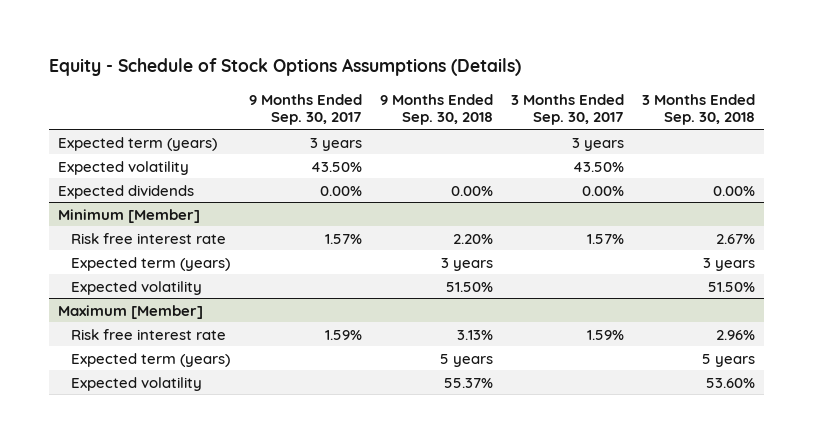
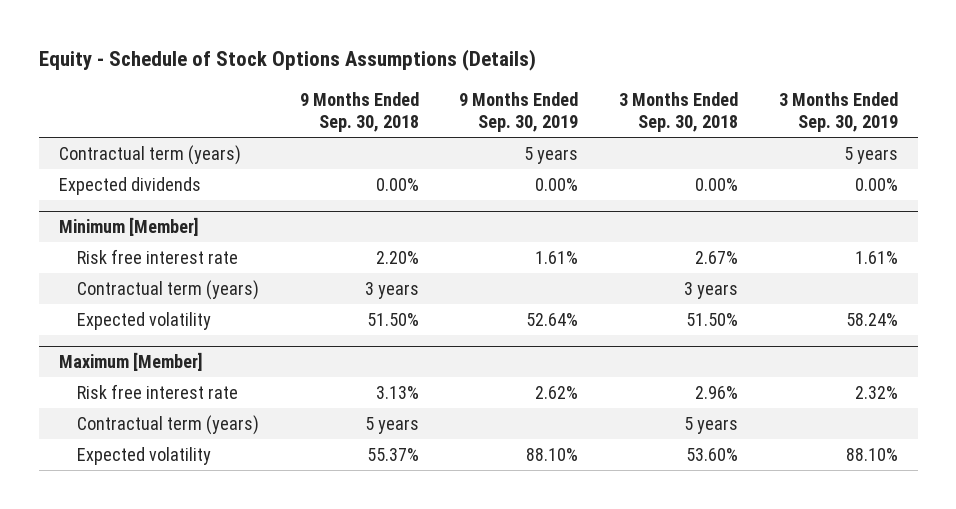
[248,94,362,126] 9 Months Ended Sep. 30, 2017 -> none
[511,94,625,126] 3 Months Ended Sep. 30, 2017 -> none
none -> [459,91,579,133] 9 Months Ended Sep. 30, 2019
none -> [778,91,898,133] 3 Months Ended Sep. 30, 2019
[58,160,190,175] Expected volatility -> none
[58,136,218,151] Expected term (years) -> [58,144,241,165] Contractual term (years)
[71,256,231,271] Expected term (years) -> [77,279,260,300] Contractual term (years)
[71,352,231,367] Expected term (years) -> [77,414,260,435] Contractual term (years)

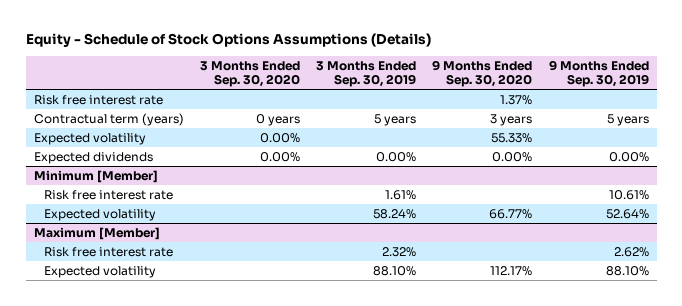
[299,91,419,133] 9 Months Ended Sep. 30, 2018 -> none
[618,91,738,133] 3 Months Ended Sep. 30, 2018 -> none
none -> [199,60,300,88] 3 Months Ended Sep. 30, 2020
none -> [432,59,533,88] 9 Months Ended Sep. 30, 2020
none -> [33,94,163,105] Risk free interest rate
none -> [33,132,146,145] Expected volatility
[77,279,260,300] Contractual term (years) -> none
[535,250,579,264] 1.61% -> [608,189,649,200] 10.61%
[77,414,260,435] Contractual term (years) -> none

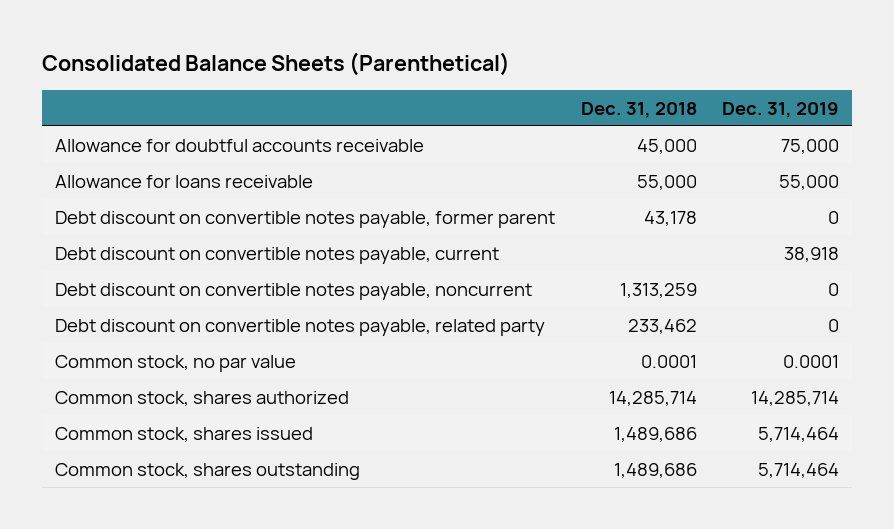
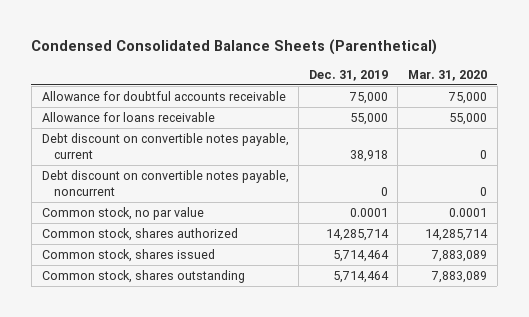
[41,52,510,77] Consolidated Balance Sheets (Parenthetical) -> [31,38,438,55] Condensed Consolidated Balance Sheets (Parenthetical)
[580,101,697,118] Dec. 31, 2018 -> none
none -> [408,69,488,81] Mar. 31, 2020
[54,210,555,228] Debt discount on convertible notes payable, former parent -> none
[54,318,545,336] Debt discount on convertible notes payable, related party -> none

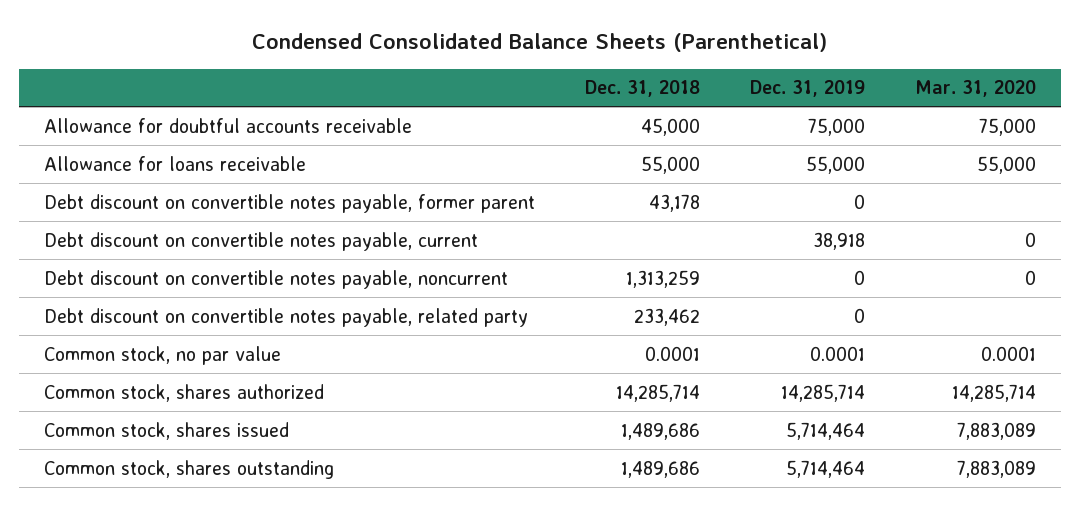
none -> [584,80,700,98] Dec. 31, 2018
none -> [43,193,535,213] Debt discount on convertible notes payable, former parent
none -> [43,307,528,327] Debt discount on convertible notes payable, related party

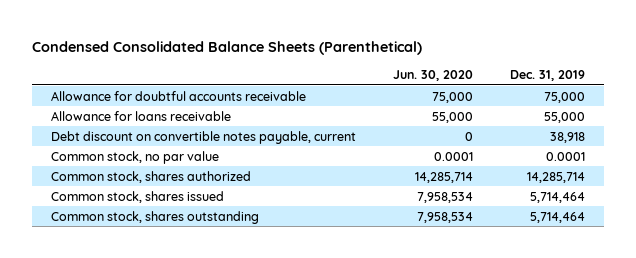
[584,80,700,98] Dec. 31, 2018 -> none
[914,80,1036,98] Mar. 31, 2020 -> none
none -> [392,70,473,82] Jun. 30, 2020
[43,193,535,213] Debt discount on convertible notes payable, former parent -> none
[43,269,508,289] Debt discount on convertible notes payable, noncurrent -> none
[43,307,528,327] Debt discount on convertible notes payable, related party -> none

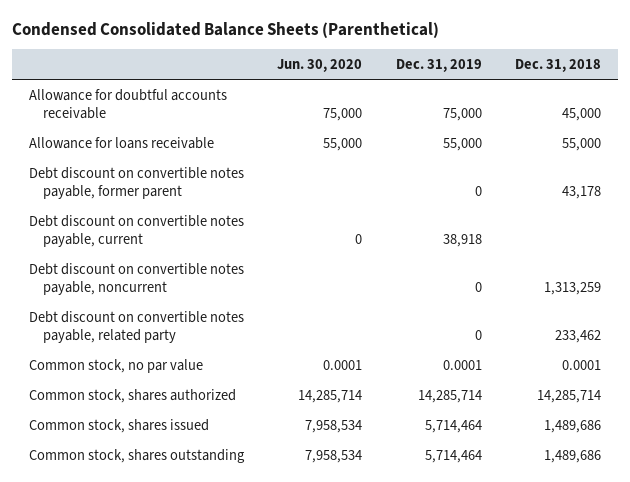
none -> [515,59,602,73] Dec. 31, 2018
none -> [28,166,244,199] Debt discount on convertible notes payable, former parent
none -> [28,262,244,295] Debt discount on convertible notes payable, noncurrent
none -> [28,310,244,343] Debt discount on convertible notes payable, related party

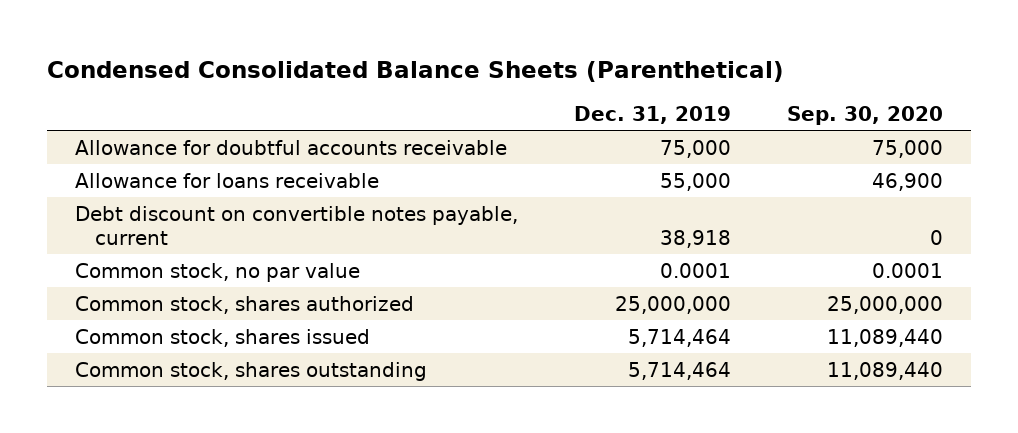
[277,59,363,73] Jun. 30, 2020 -> none
[515,59,602,73] Dec. 31, 2018 -> none
none -> [786,106,943,126] Sep. 30, 2020
[28,166,244,199] Debt discount on convertible notes payable, former parent -> none
[28,262,244,295] Debt discount on convertible notes payable, noncurrent -> none
[28,310,244,343] Debt discount on convertible notes payable, related party -> none
[417,389,482,403] 14,285,714 -> [615,295,732,314] 25,000,000

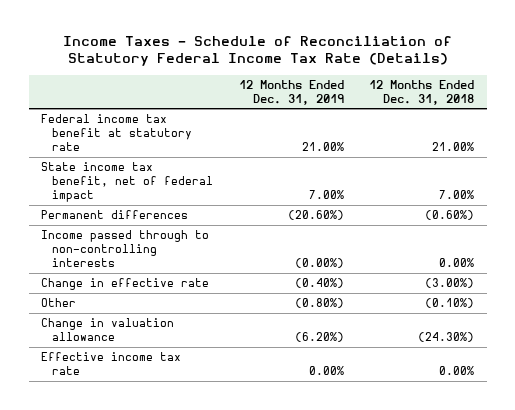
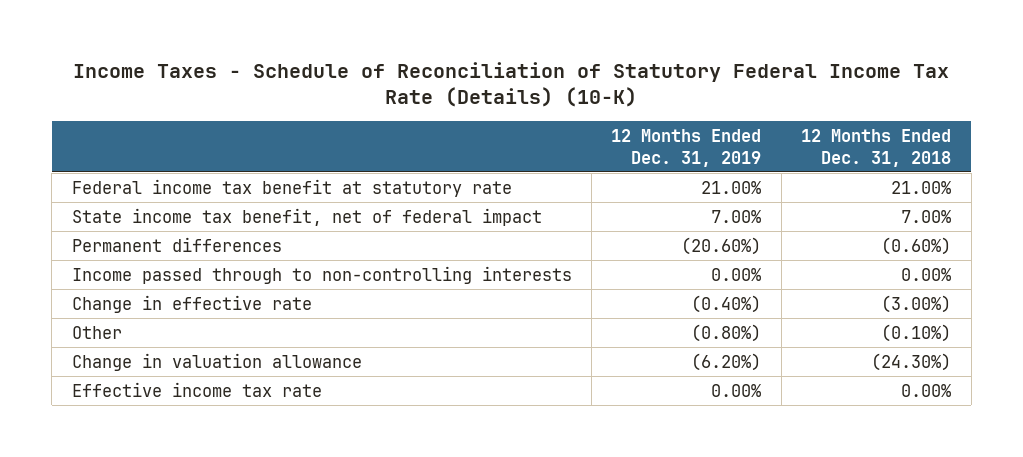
[62,36,452,67] Income Taxes - Schedule of Reconciliation of Statutory Federal Income Tax Rate (Details) -> [73,61,950,108] Income Taxes - Schedule of Reconciliation of Statutory Federal Income Tax Rate (Details) (10-K)
[294,258,344,269] (0.00%) -> [711,267,762,281] 0.00%

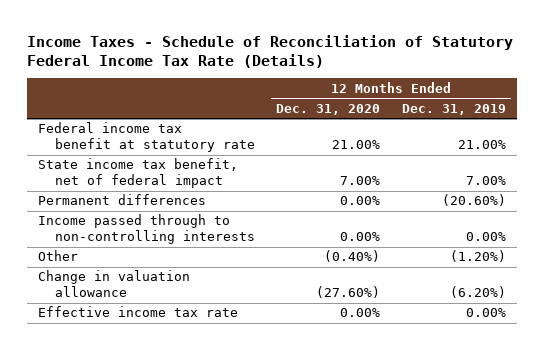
[73,61,950,108] Income Taxes - Schedule of Reconciliation of Statutory Federal Income Tax Rate (Details) (10-K) -> [27,34,514,69] Income Taxes - Schedule of Reconciliation of Statutory Federal Income Tax Rate (Details)
[801,128,952,167] 12 Months Ended Dec. 31, 2018 -> none
none -> [276,103,381,115] Dec. 31, 2020
[71,294,312,313] Change in effective rate -> none
[691,323,762,342] (0.80%) -> [449,250,506,263] (1.20%)

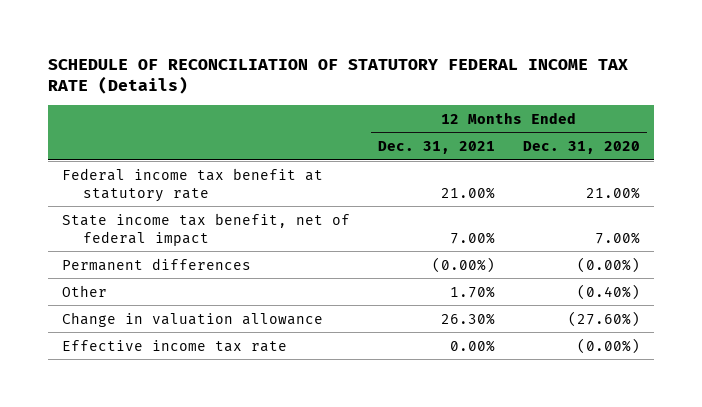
[27,34,514,69] Income Taxes - Schedule of Reconciliation of Statutory Federal Income Tax Rate (Details) -> [48,58,629,95] SCHEDULE OF RECONCILIATION OF STATUTORY FEDERAL INCOME TAX RATE (Details)
[401,103,506,115] Dec. 31, 2019 -> none
none -> [377,140,495,154] Dec. 31, 2021
[38,214,255,245] Income passed through to non-controlling interests -> none
[340,196,381,206] 0.00% -> [576,256,640,273] (0.00%)
[340,308,381,318] 0.00% -> [576,337,640,354] (0.00%)

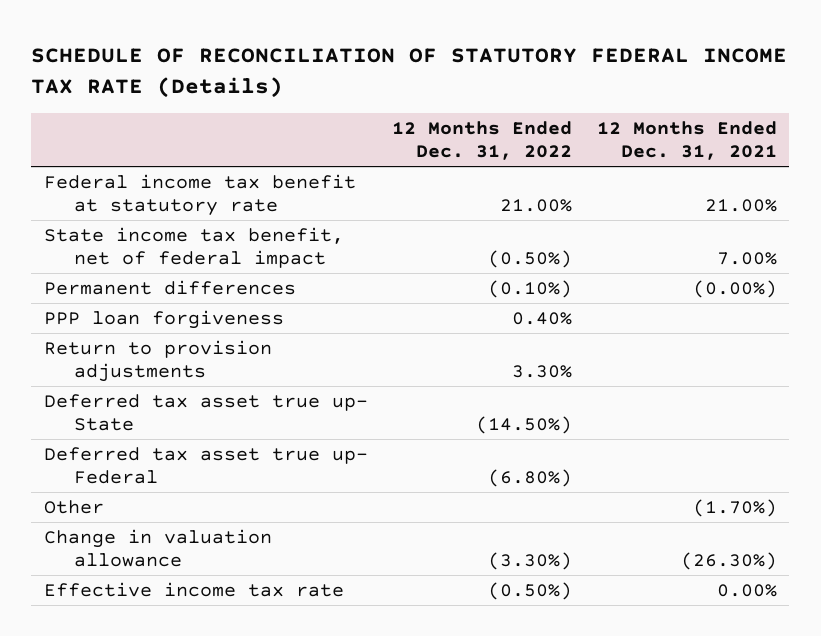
[522,140,640,154] Dec. 31, 2020 -> none
none -> [392,121,573,161] 12 Months Ended Dec. 31, 2022
none -> [43,309,284,329] PPP loan forgiveness
none -> [43,339,272,382] Return to provision adjustments
none -> [43,393,368,431] Deferred tax asset true up- State
none -> [43,446,368,484] Deferred tax asset true up- Federal
[449,285,495,298] 1.70% -> [693,498,778,517] (1.70%)
[440,312,495,325] 26.30% -> [681,551,778,570] (26.30%)

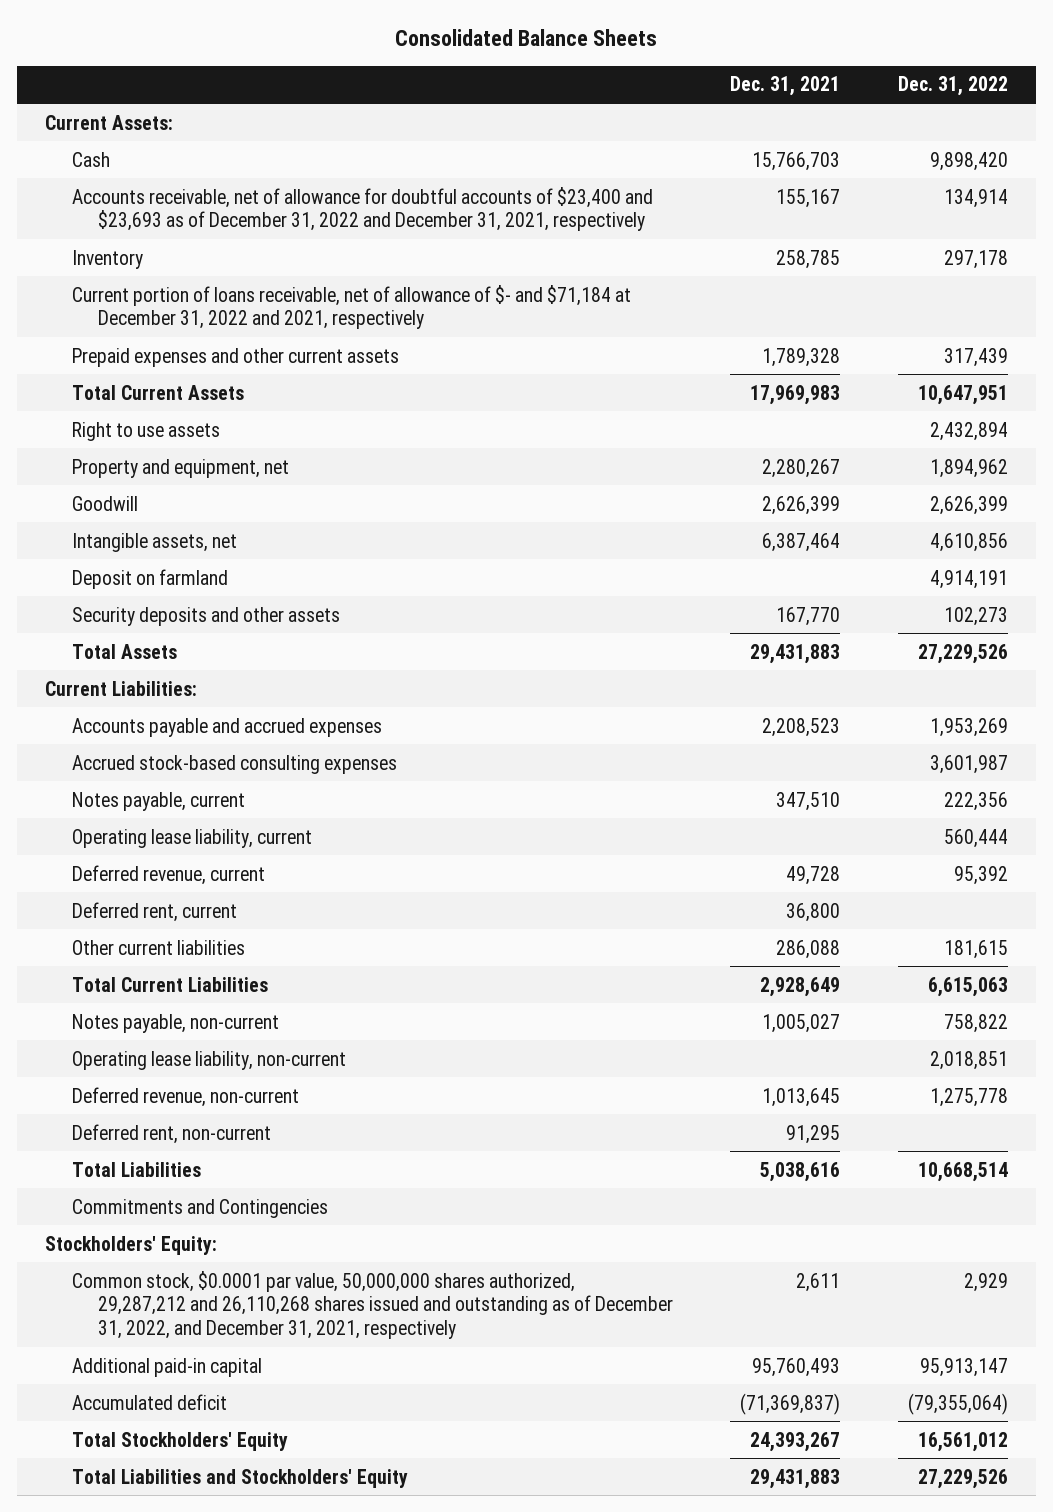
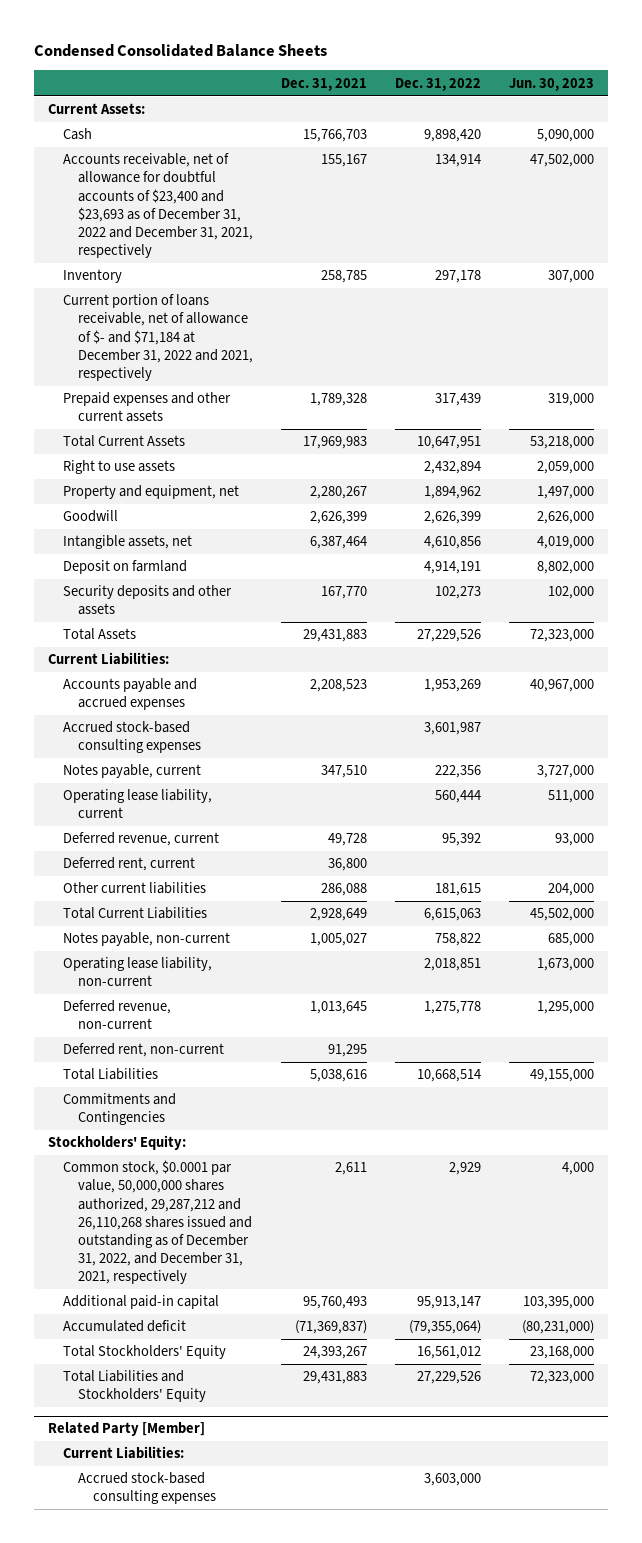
[395,29,658,47] Consolidated Balance Sheets -> [33,44,327,58] Condensed Consolidated Balance Sheets
none -> [509,77,595,91] Jun. 30, 2023
none -> [47,1422,205,1437] Related Party [Member]
none -> [62,1446,184,1460] Current Liabilities:
none -> [77,1472,216,1505] Accrued stock-based consulting expenses

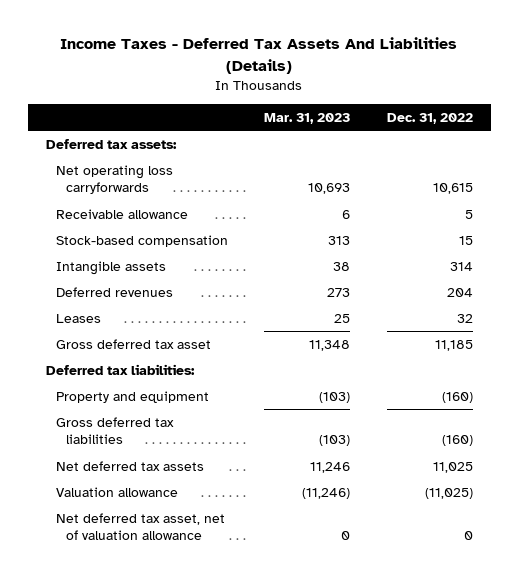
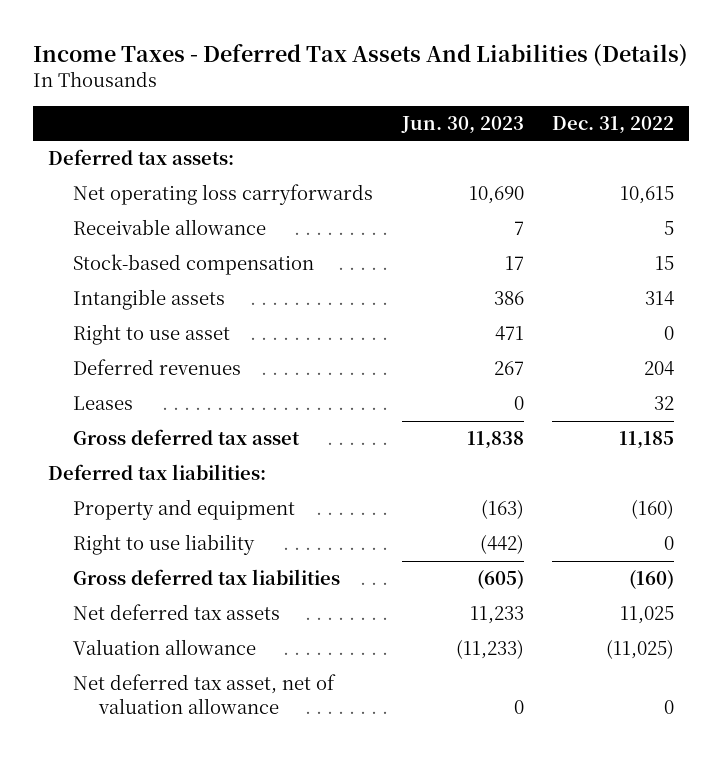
[264,112,351,124] Mar. 31, 2023 -> none
none -> [400,115,524,134] Jun. 30, 2023
none -> [73,324,231,346] Right to use asset
none -> [73,534,256,556] Right to use liability

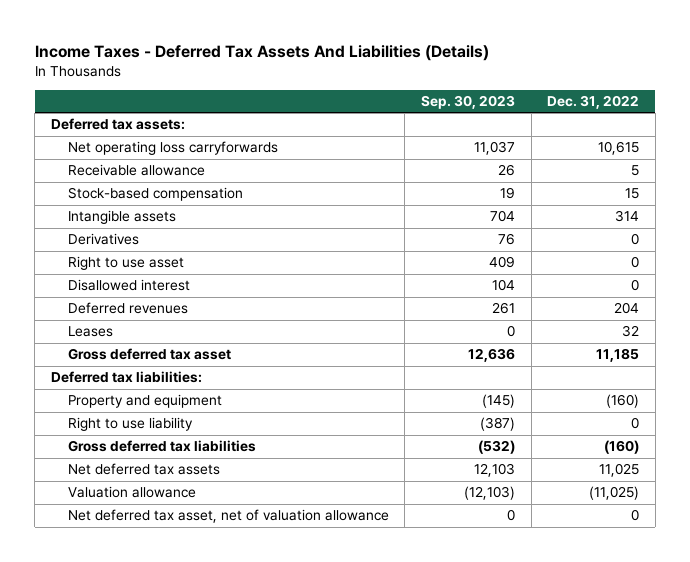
[400,115,524,134] Jun. 30, 2023 -> none
none -> [420,94,515,109] Sep. 30, 2023
none -> [67,233,139,246] Derivatives
none -> [67,279,190,292] Disallowed interest

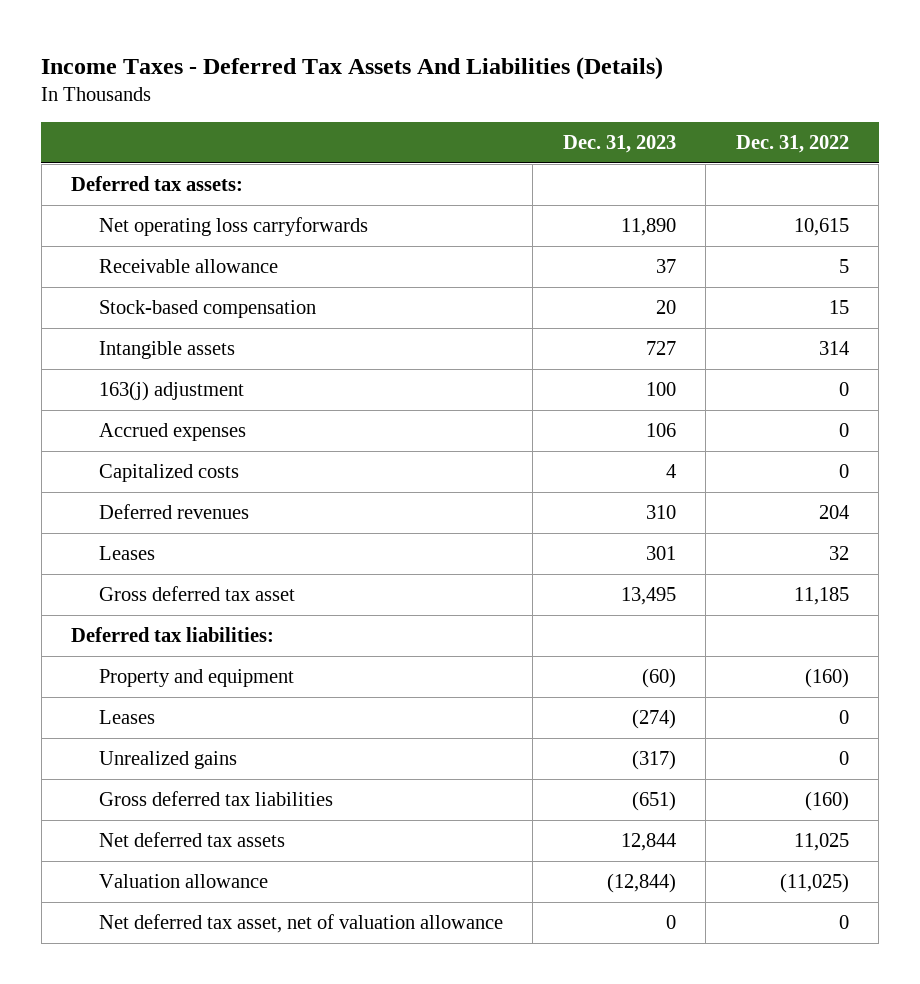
[420,94,515,109] Sep. 30, 2023 -> none
none -> [562,135,676,154] Dec. 31, 2023
[67,233,139,246] Derivatives -> none
[67,256,184,271] Right to use asset -> none
[67,279,190,292] Disallowed interest -> [98,381,244,402] 163(j) adjustment
none -> [98,423,246,442] Accrued expenses
none -> [98,464,239,483] Capitalized costs
[67,417,193,432] Right to use liability -> none
none -> [98,710,155,725] Leases
none -> [98,751,237,770] Unrealized gains

